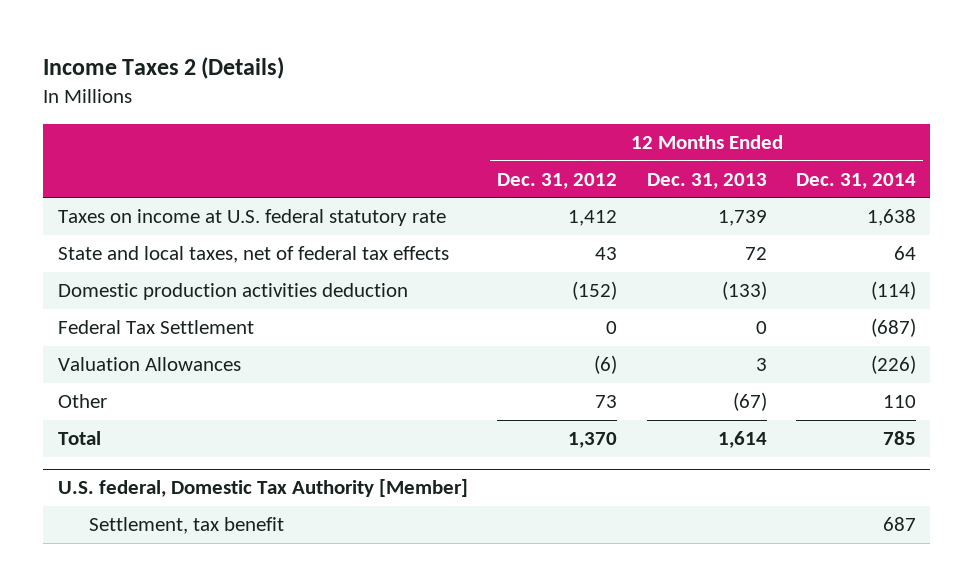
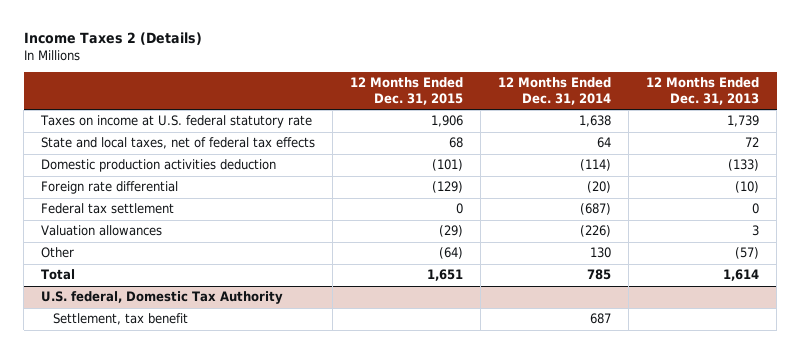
[497,172,618,189] Dec. 31, 2012 -> none
none -> [350,77,464,105] 12 Months Ended Dec. 31, 2015
none -> [41,181,179,195] Foreign rate differential
[57,320,254,335] Federal Tax Settlement -> [41,203,175,215] Federal tax settlement
[57,357,241,372] Valuation Allowances -> [41,225,163,237] Valuation allowances
[732,392,767,412] (67) -> [735,247,760,260] (57)
[882,395,916,409] 110 -> [590,247,612,259] 130
[57,479,468,498] U.S. federal, Domestic Tax Authority [Member] -> [41,291,284,305] U.S. federal, Domestic Tax Authority

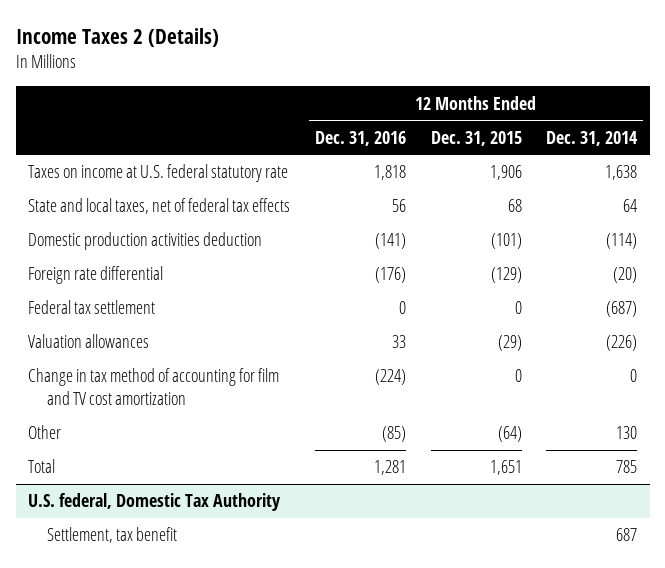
[646,77,760,105] 12 Months Ended Dec. 31, 2013 -> none
none -> [314,130,406,146] Dec. 31, 2016
none -> [28,368,280,406] Change in tax method of accounting for film and TV cost amortization

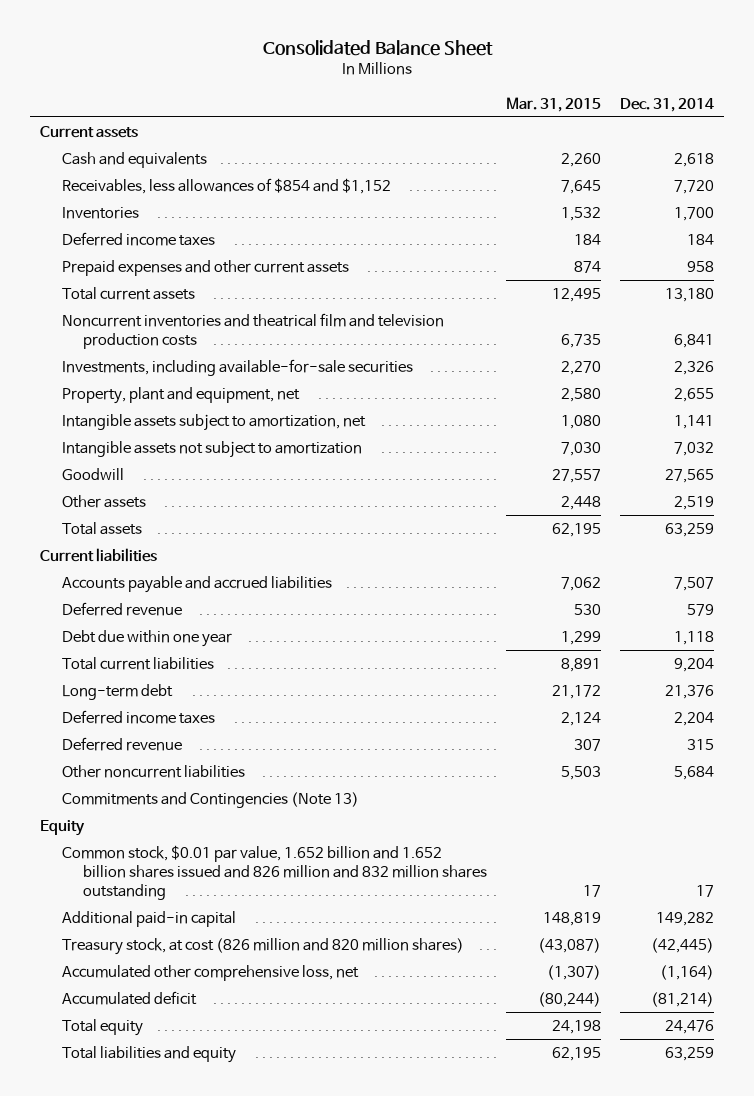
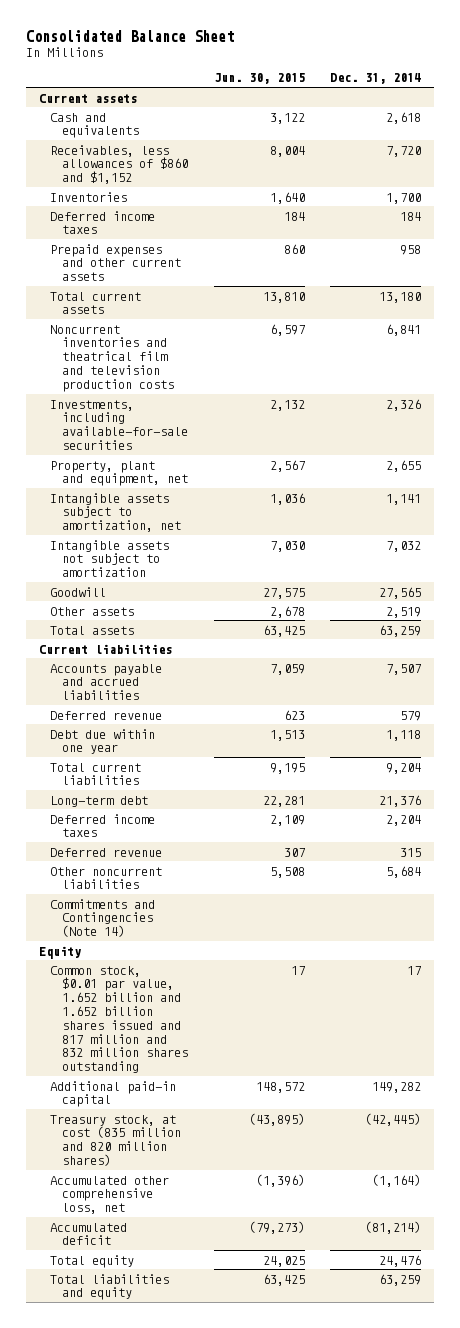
[506,96,602,112] Mar. 31, 2015 -> none
none -> [213,73,305,85] Jun. 30, 2015
[61,178,391,195] Receivables, less allowances of $854 and $1,152 -> [50,144,188,185] Receivables, less allowances of $860 and $1,152
[61,792,359,809] Commitments and Contingencies (Note 13) -> [50,898,156,938] Commitments and Contingencies (Note 14)
[61,845,488,900] Common stock, $0.01 par value, 1.652 billion and 1.652 billion shares issued and 826 million and 832 million shares outstanding -> [50,965,188,1074] Common stock, $0.01 par value, 1.652 billion and 1.652 billion shares issued and 817 million and 832 million shares outstanding
[61,938,464,956] Treasury stock, at cost (826 million and 820 million shares) -> [50,1114,181,1167] Treasury stock, at cost (835 million and 820 million shares)

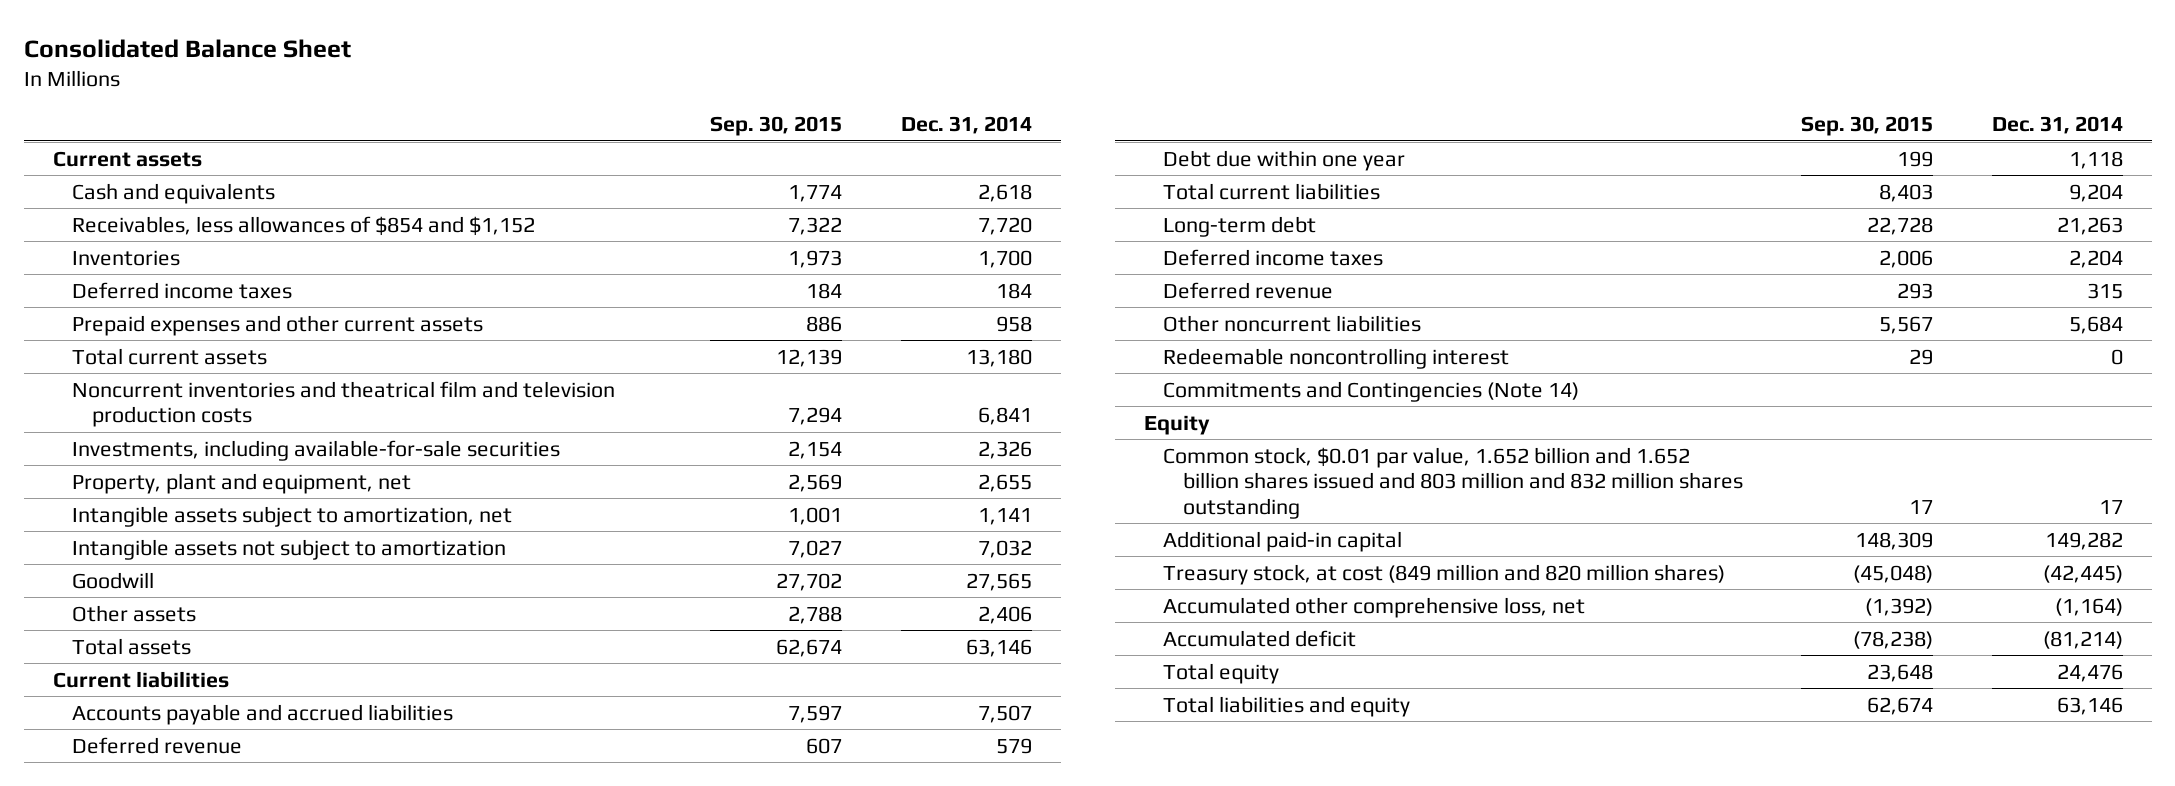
[213,73,305,85] Jun. 30, 2015 -> none
none -> [710,116,843,137] Sep. 30, 2015
[50,144,188,185] Receivables, less allowances of $860 and $1,152 -> [72,215,536,236] Receivables, less allowances of $854 and $1,152
[386,606,422,618] 2,519 -> [977,605,1032,624] 2,406
[379,624,422,637] 63,259 -> [965,638,1032,657] 63,146
[379,794,422,807] 21,376 -> [2056,216,2123,235] 21,263
none -> [1163,347,1510,369] Redeemable noncontrolling interest
[50,965,188,1074] Common stock, $0.01 par value, 1.652 billion and 1.652 billion shares issued and 817 million and 832 million shares outstanding -> [1163,446,1743,519] Common stock, $0.01 par value, 1.652 billion and 1.652 billion shares issued and 803 million and 832 million shares outstanding
[50,1114,181,1167] Treasury stock, at cost (835 million and 820 million shares) -> [1163,563,1726,585] Treasury stock, at cost (849 million and 820 million shares)
[379,1273,422,1286] 63,259 -> [2056,696,2123,715] 63,146

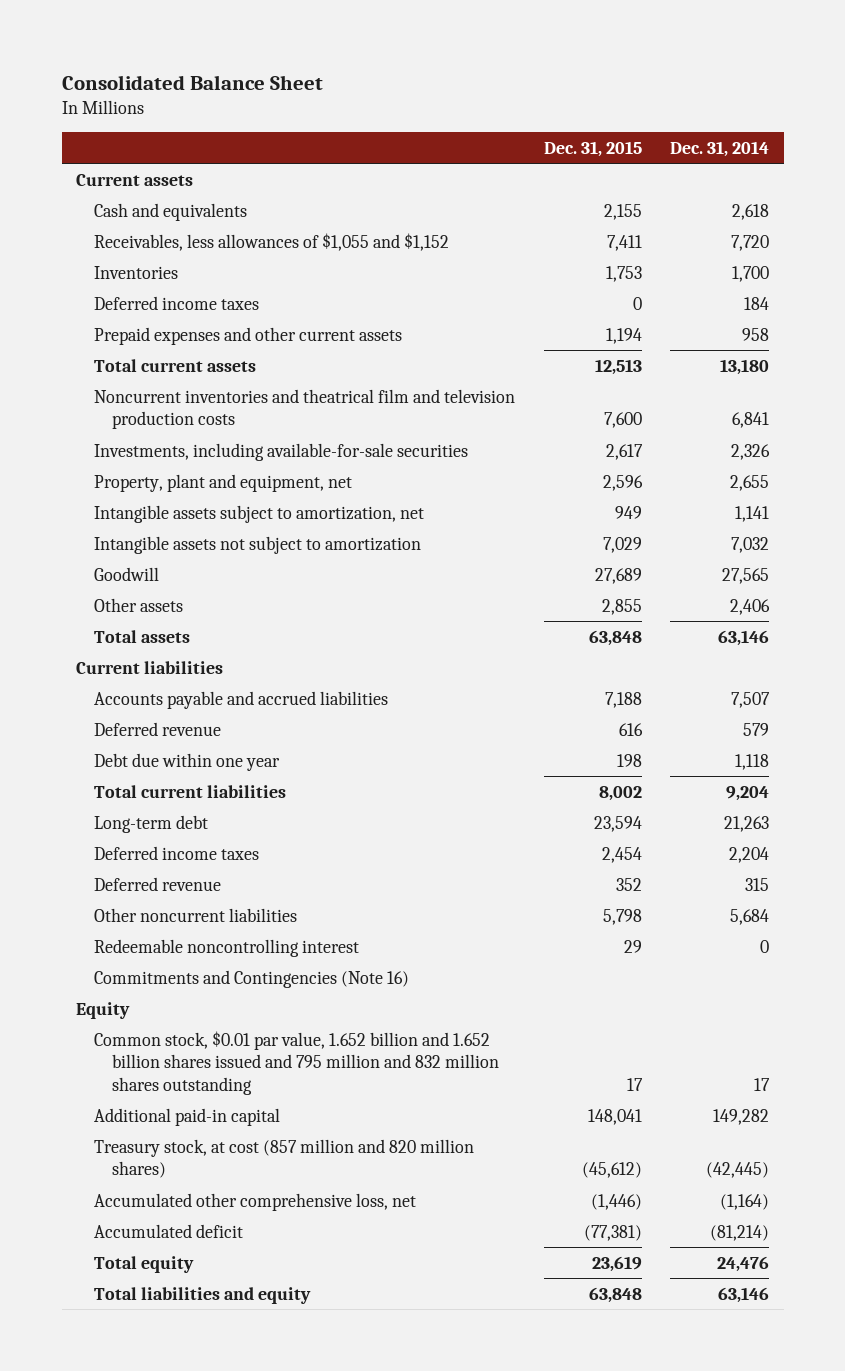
[710,116,843,137] Sep. 30, 2015 -> none
none -> [543,140,642,157] Dec. 31, 2015
[72,215,536,236] Receivables, less allowances of $854 and $1,152 -> [93,232,449,251] Receivables, less allowances of $1,055 and $1,152
[1163,380,1580,402] Commitments and Contingencies (Note 14) -> [93,969,409,988] Commitments and Contingencies (Note 16)
[1163,446,1743,519] Common stock, $0.01 par value, 1.652 billion and 1.652 billion shares issued and 803 million and 832 million shares outstanding -> [93,1030,499,1095] Common stock, $0.01 par value, 1.652 billion and 1.652 billion shares issued and 795 million and 832 million shares outstanding
[1163,563,1726,585] Treasury stock, at cost (849 million and 820 million shares) -> [93,1138,474,1179] Treasury stock, at cost (857 million and 820 million shares)

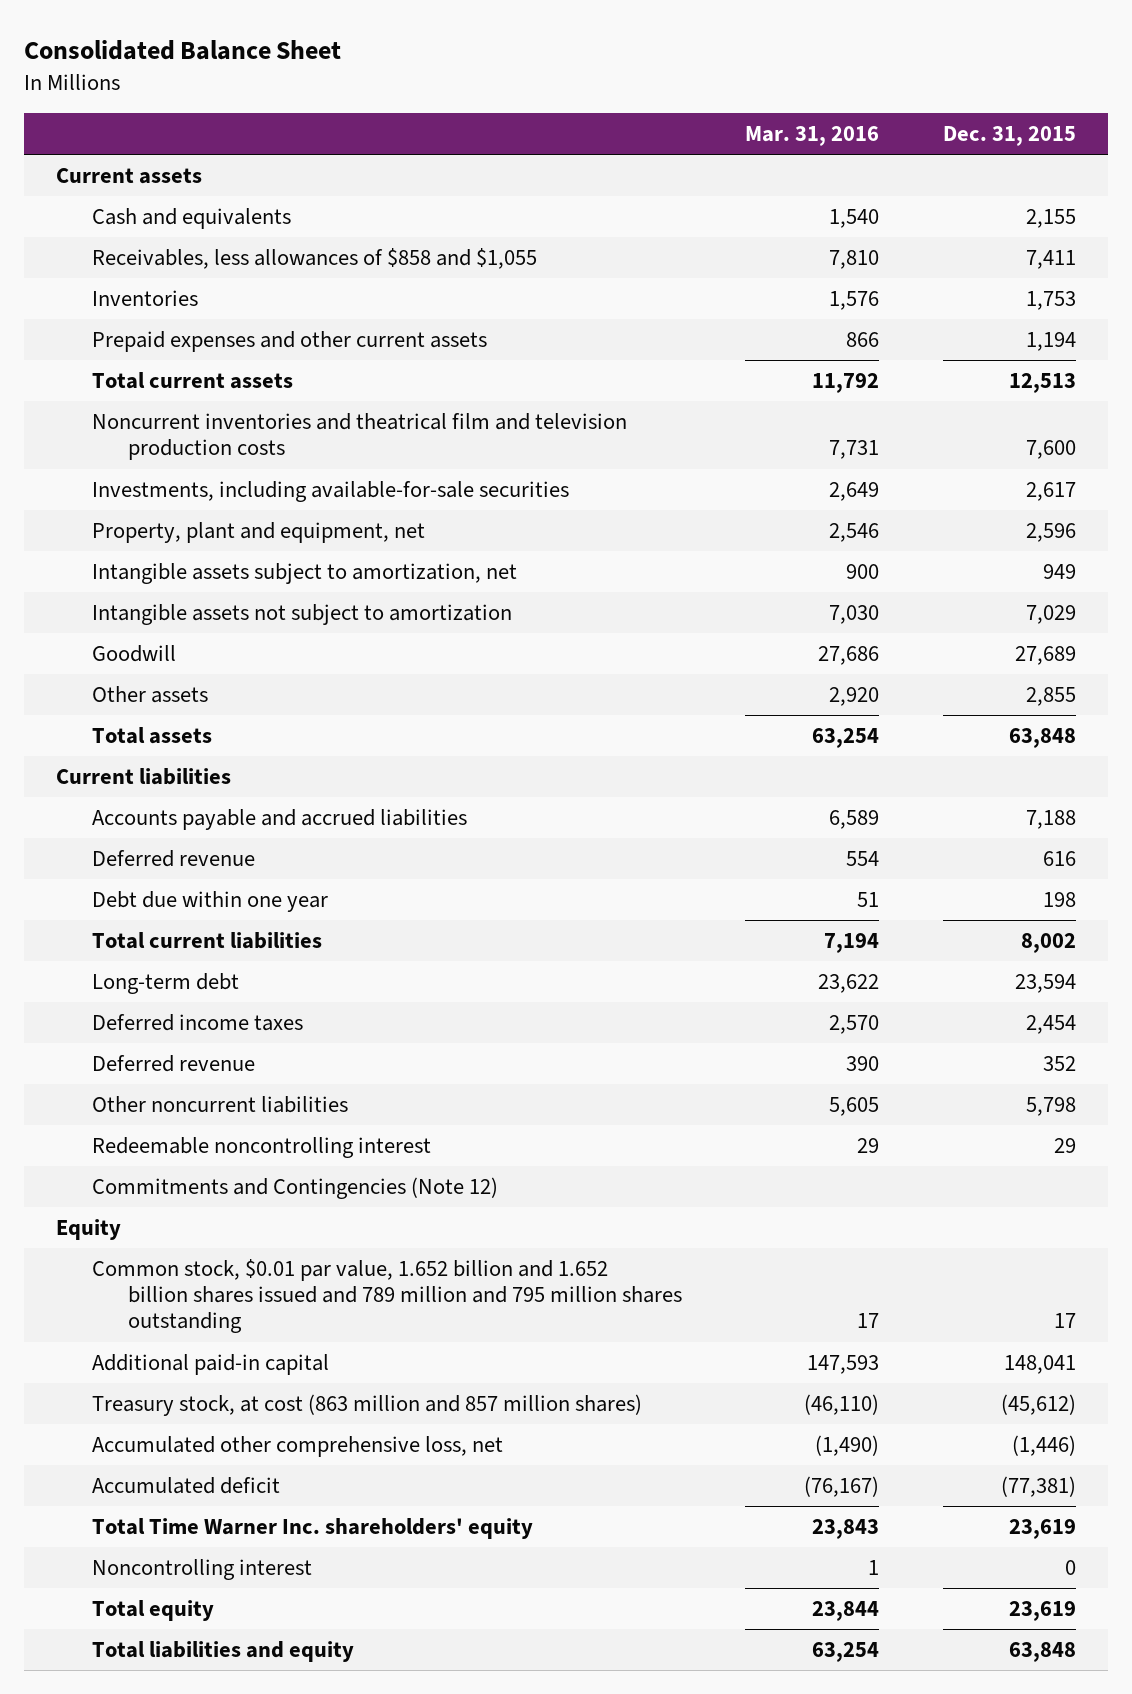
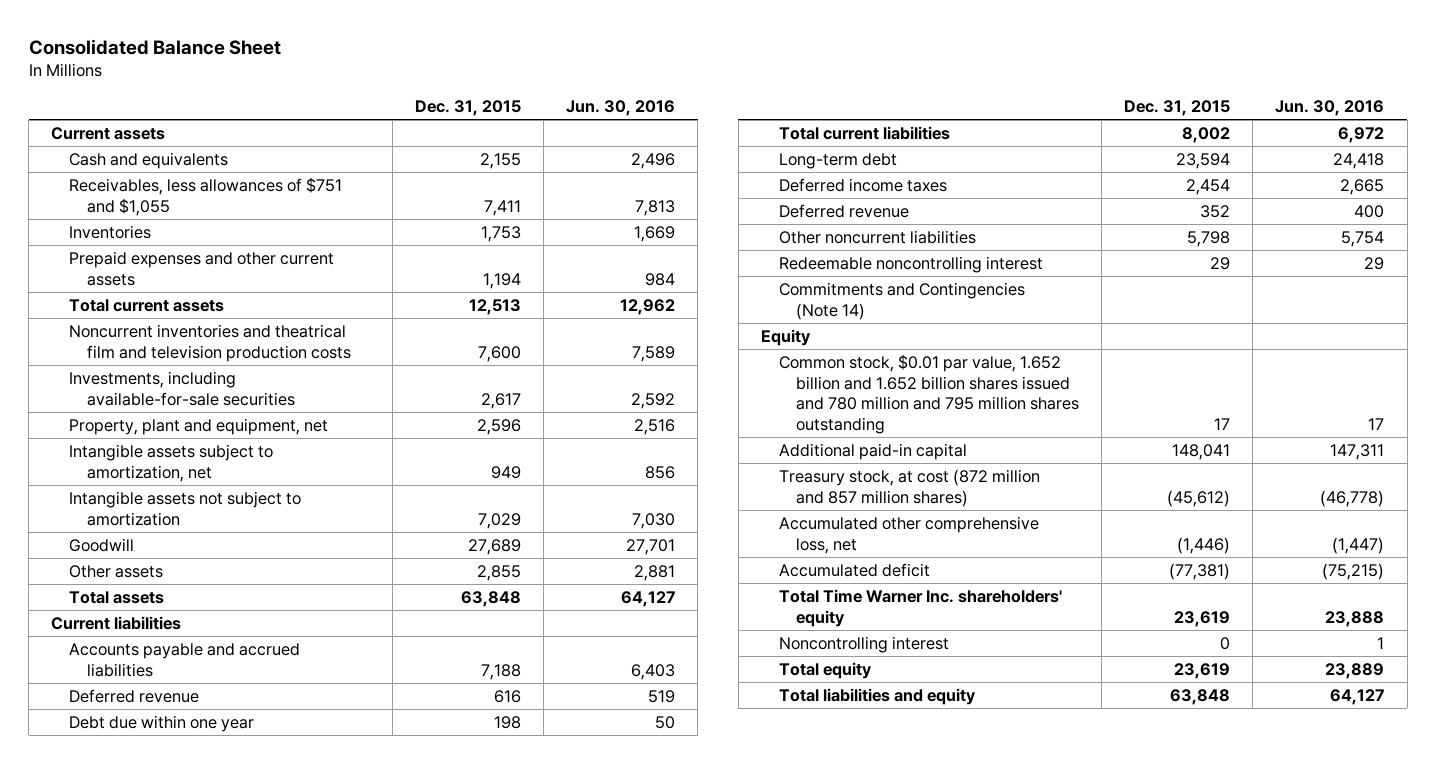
[745,125,880,146] Mar. 31, 2016 -> none
none -> [565,99,675,116] Jun. 30, 2016
[91,248,537,270] Receivables, less allowances of $858 and $1,055 -> [69,177,343,216] Receivables, less allowances of $751 and $1,055
[91,1177,498,1200] Commitments and Contingencies (Note 12) -> [778,282,1025,320] Commitments and Contingencies (Note 14)
[91,1259,682,1334] Common stock, $0.01 par value, 1.652 billion and 1.652 billion shares issued and 789 million and 795 million shares outstanding -> [778,354,1080,435] Common stock, $0.01 par value, 1.652 billion and 1.652 billion shares issued and 780 million and 795 million shares outstanding
[91,1394,642,1417] Treasury stock, at cost (863 million and 857 million shares) -> [778,469,1040,507] Treasury stock, at cost (872 million and 857 million shares)

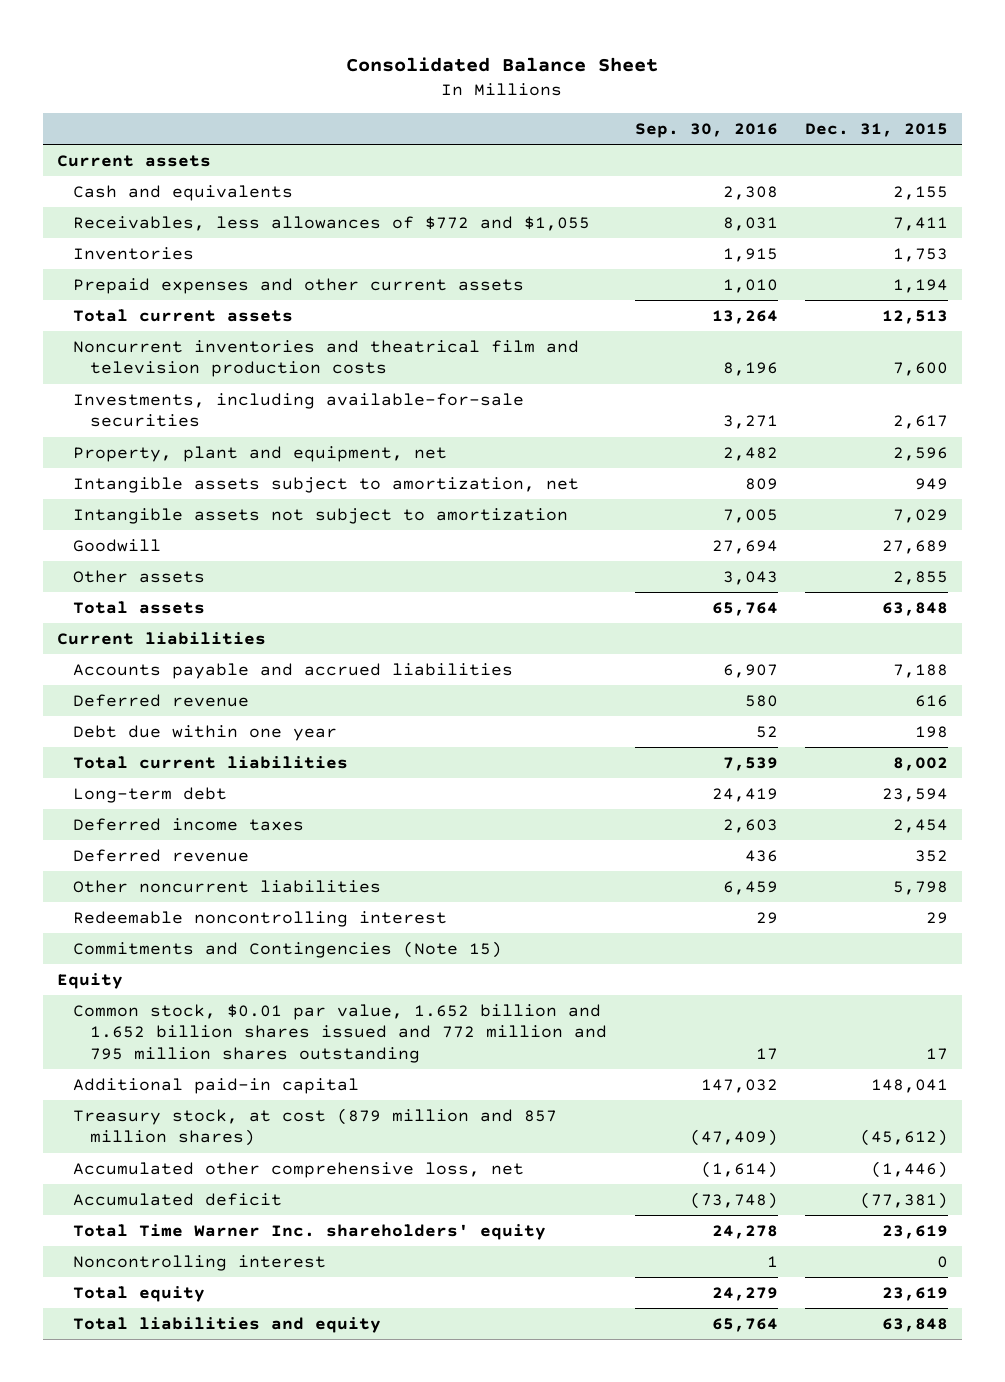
[565,99,675,116] Jun. 30, 2016 -> none
none -> [634,122,778,138] Sep. 30, 2016
[69,177,343,216] Receivables, less allowances of $751 and $1,055 -> [73,215,591,231] Receivables, less allowances of $772 and $1,055
[778,282,1025,320] Commitments and Contingencies (Note 14) -> [73,940,503,958] Commitments and Contingencies (Note 15)
[778,354,1080,435] Common stock, $0.01 par value, 1.652 billion and 1.652 billion shares issued and 780 million and 795 million shares outstanding -> [73,1003,608,1063] Common stock, $0.01 par value, 1.652 billion and 1.652 billion shares issued and 772 million and 795 million shares outstanding
[778,469,1040,507] Treasury stock, at cost (872 million and 857 million shares) -> [73,1107,558,1147] Treasury stock, at cost (879 million and 857 million shares)

